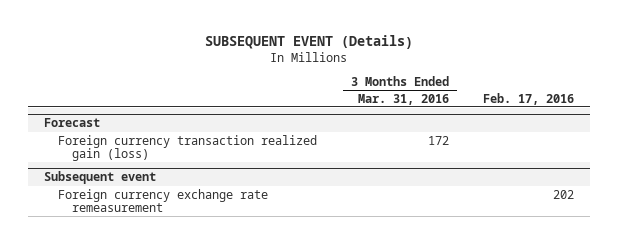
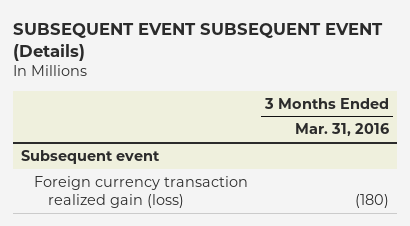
[204,34,413,49] SUBSEQUENT EVENT (Details) -> [12,22,383,62] SUBSEQUENT EVENT SUBSEQUENT EVENT (Details)
[482,92,574,105] Feb. 17, 2016 -> none
[44,118,101,128] Forecast -> none
[58,134,318,162] Foreign currency transaction realized gain (loss) -> none
[58,188,269,213] Foreign currency exchange rate remeasurement -> none
none -> [34,175,249,208] Foreign currency transaction realized gain (loss)

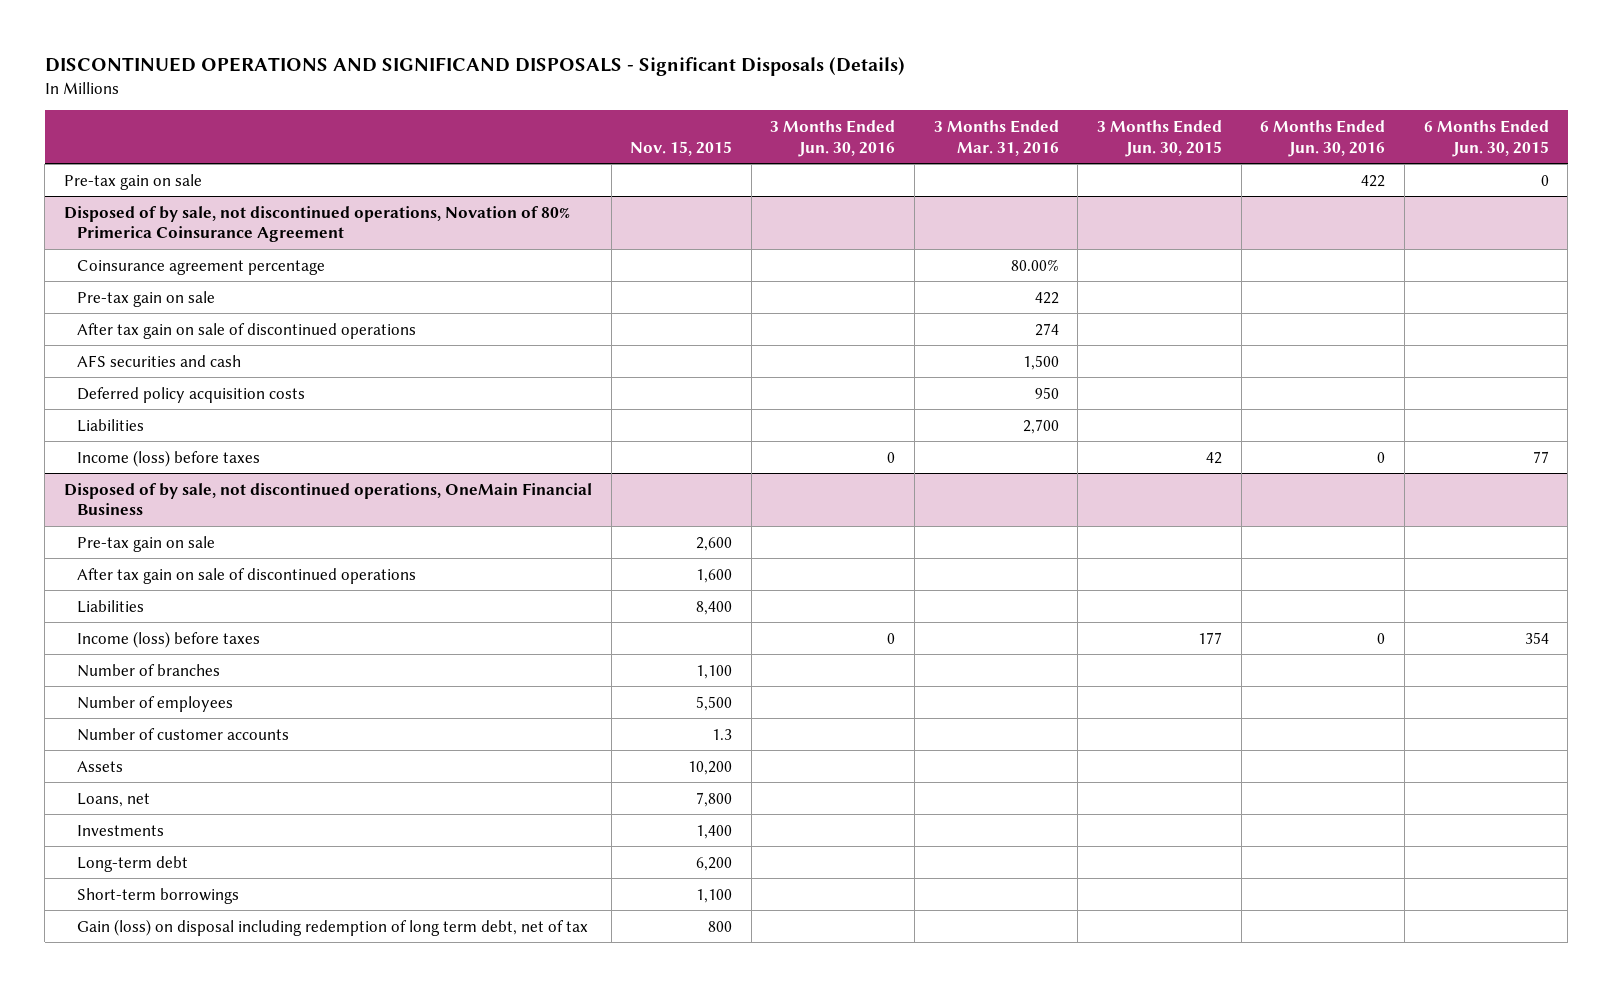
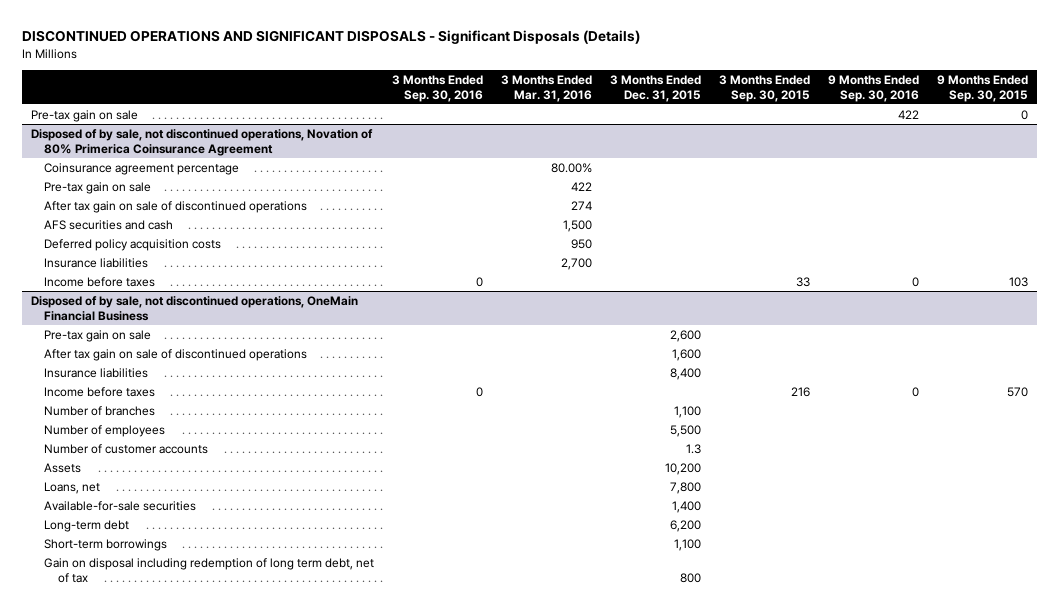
[44,56,905,76] DISCONTINUED OPERATIONS AND SIGNIFICAND DISPOSALS - Significant Disposals (Details) -> [22,30,641,45] DISCONTINUED OPERATIONS AND SIGNIFICANT DISPOSALS - Significant Disposals (Details)
[630,140,733,156] Nov. 15, 2015 -> none
[770,120,896,157] 3 Months Ended Jun. 30, 2016 -> none
[1097,120,1223,157] 3 Months Ended Jun. 30, 2015 -> none
[1260,120,1386,157] 6 Months Ended Jun. 30, 2016 -> none
[1423,120,1549,157] 6 Months Ended Jun. 30, 2015 -> none
none -> [392,74,484,102] 3 Months Ended Sep. 30, 2016
none -> [610,74,702,102] 3 Months Ended Dec. 31, 2015
none -> [719,74,811,102] 3 Months Ended Sep. 30, 2015
none -> [828,74,920,102] 9 Months Ended Sep. 30, 2016
none -> [937,74,1029,102] 9 Months Ended Sep. 30, 2015
[77,418,145,432] Liabilities -> [44,257,149,268] Insurance liabilities
[77,449,261,467] Income (loss) before taxes -> [44,276,156,287] Income before taxes
[77,599,145,613] Liabilities -> [44,367,149,378] Insurance liabilities
[77,630,261,648] Income (loss) before taxes -> [44,386,156,397] Income before taxes
[77,824,165,836] Investments -> [44,500,197,511] Available-for-sale securities
[77,918,589,936] Gain (loss) on disposal including redemption of long term debt, net of tax -> [44,557,375,583] Gain on disposal including redemption of long term debt, net of tax

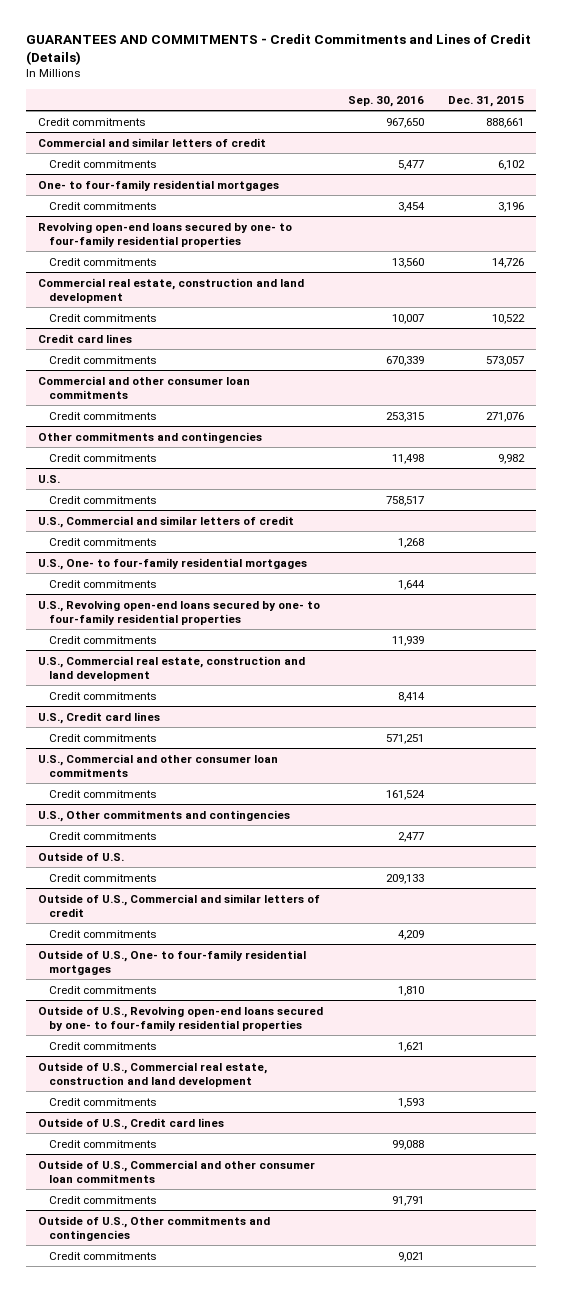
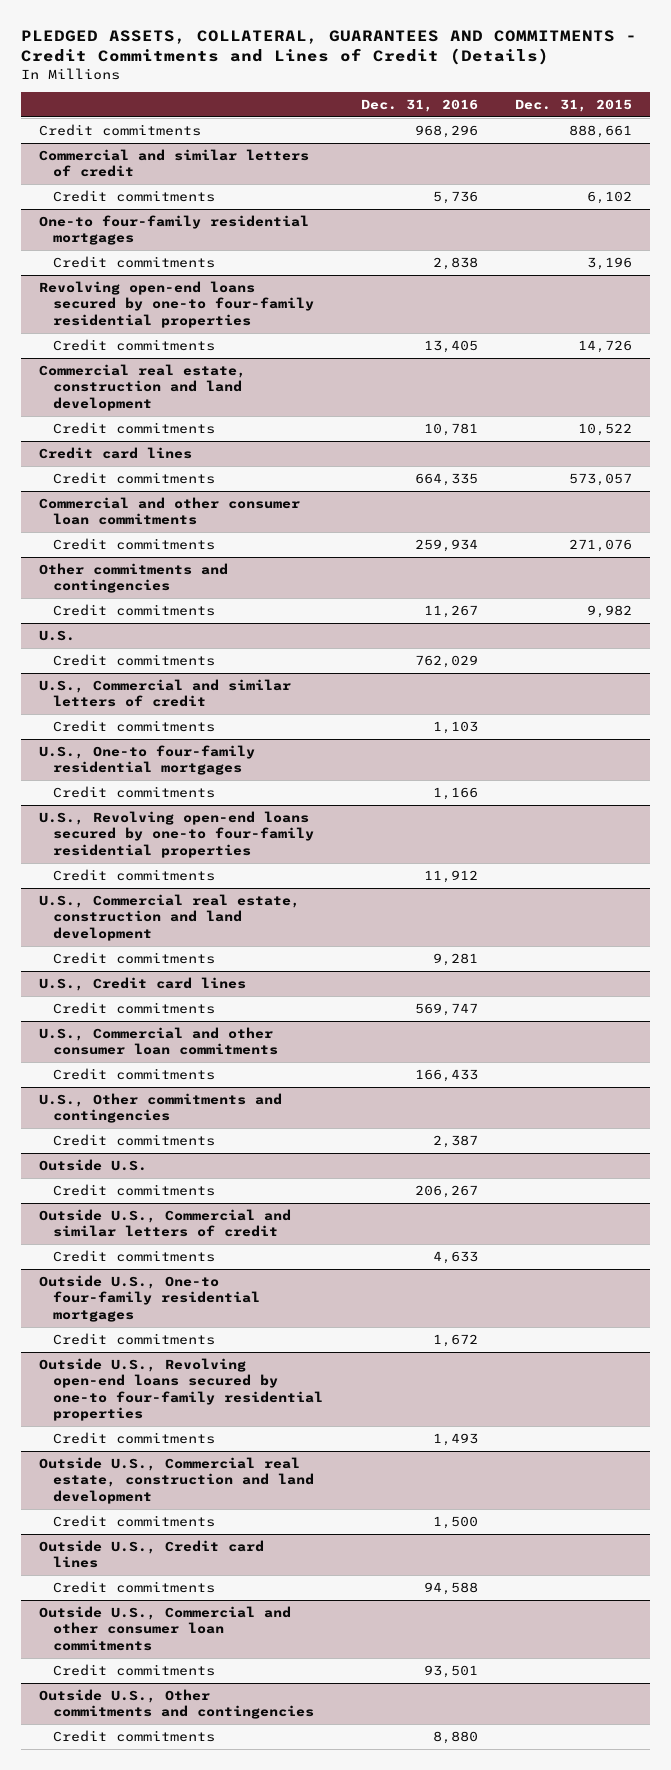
[25,33,531,65] GUARANTEES AND COMMITMENTS - Credit Commitments and Lines of Credit (Details) -> [20,30,637,66] PLEDGED ASSETS, COLLATERAL, GUARANTEES AND COMMITMENTS - Credit Commitments and Lines of Credit (Details)
[347,95,424,107] Sep. 30, 2016 -> none
none -> [360,99,478,113] Dec. 31, 2016
[38,179,280,191] One- to four-family residential mortgages -> [39,215,310,246] One-to four-family residential mortgages
[38,221,293,247] Revolving open-end loans secured by one- to four-family residential properties -> [39,281,315,328] Revolving open-end loans secured by one-to four-family residential properties
[38,557,308,570] U.S., One- to four-family residential mortgages -> [39,745,256,776] U.S., One-to four-family residential mortgages
[38,599,321,625] U.S., Revolving open-end loans secured by one- to four-family residential properties -> [39,811,315,858] U.S., Revolving open-end loans secured by one-to four-family residential properties
[38,851,125,861] Outside of U.S. -> none
[49,873,158,882] Credit commitments -> none
none -> [39,1159,148,1172] Outside U.S.
none -> [53,1184,216,1197] Credit commitments
[38,893,321,917] Outside of U.S., Commercial and similar letters of credit -> [39,1209,292,1238] Outside U.S., Commercial and similar letters of credit
[38,949,307,975] Outside of U.S., One- to four-family residential mortgages -> [39,1275,261,1322] Outside U.S., One-to four-family residential mortgages
[38,1005,324,1031] Outside of U.S., Revolving open-end loans secured by one- to four-family residential properties -> [39,1358,324,1422] Outside U.S., Revolving open-end loans secured by one-to four-family residential properties
[38,1061,268,1087] Outside of U.S., Commercial real estate, construction and land development -> [39,1457,315,1504] Outside U.S., Commercial real estate, construction and land development
[38,1117,225,1130] Outside of U.S., Credit card lines -> [39,1540,265,1569] Outside U.S., Credit card lines
[38,1159,316,1183] Outside of U.S., Commercial and other consumer loan commitments -> [39,1606,292,1651] Outside U.S., Commercial and other consumer loan commitments
[38,1215,271,1241] Outside of U.S., Other commitments and contingencies -> [39,1689,315,1720] Outside U.S., Other commitments and contingencies

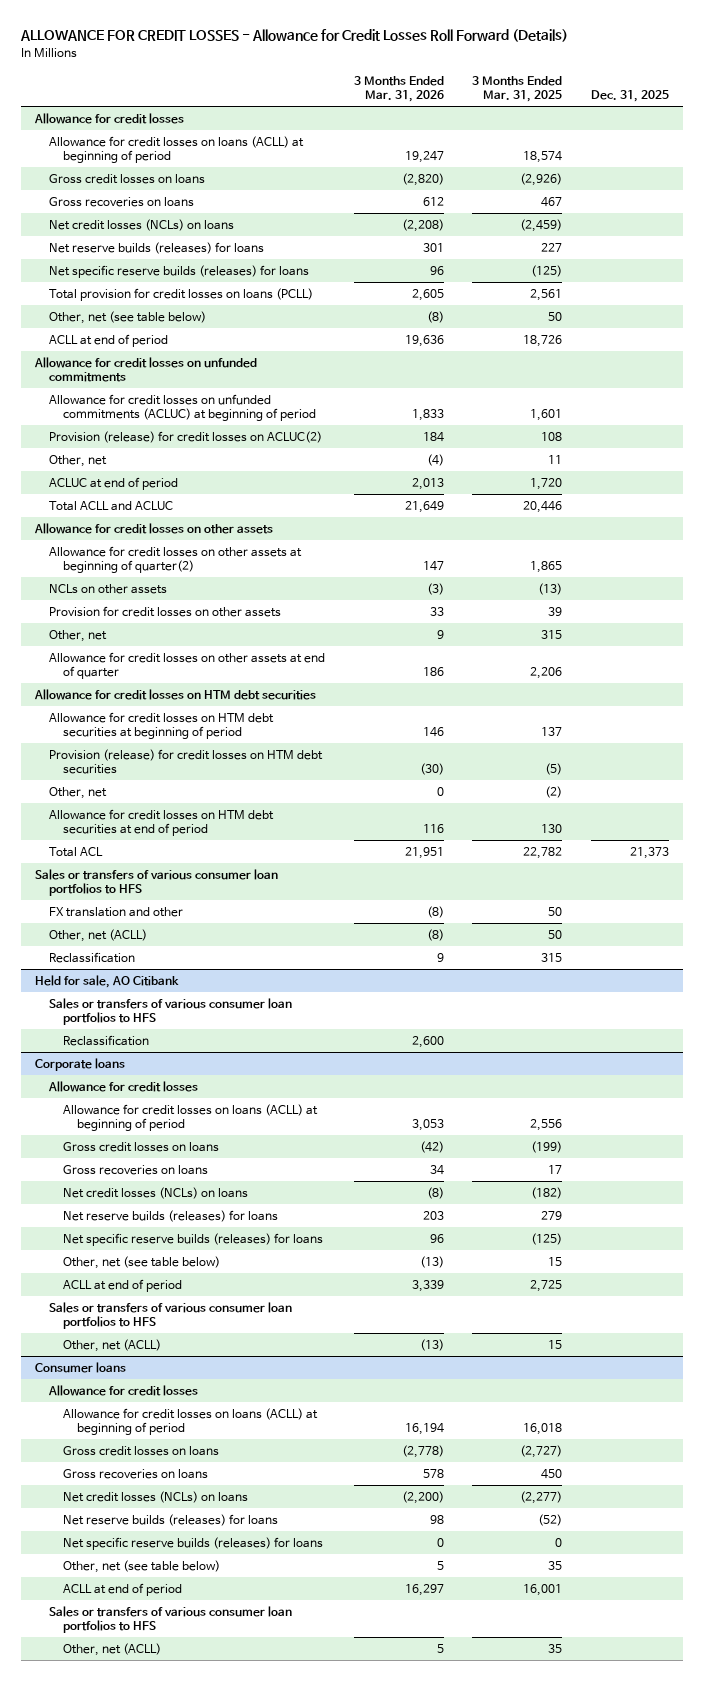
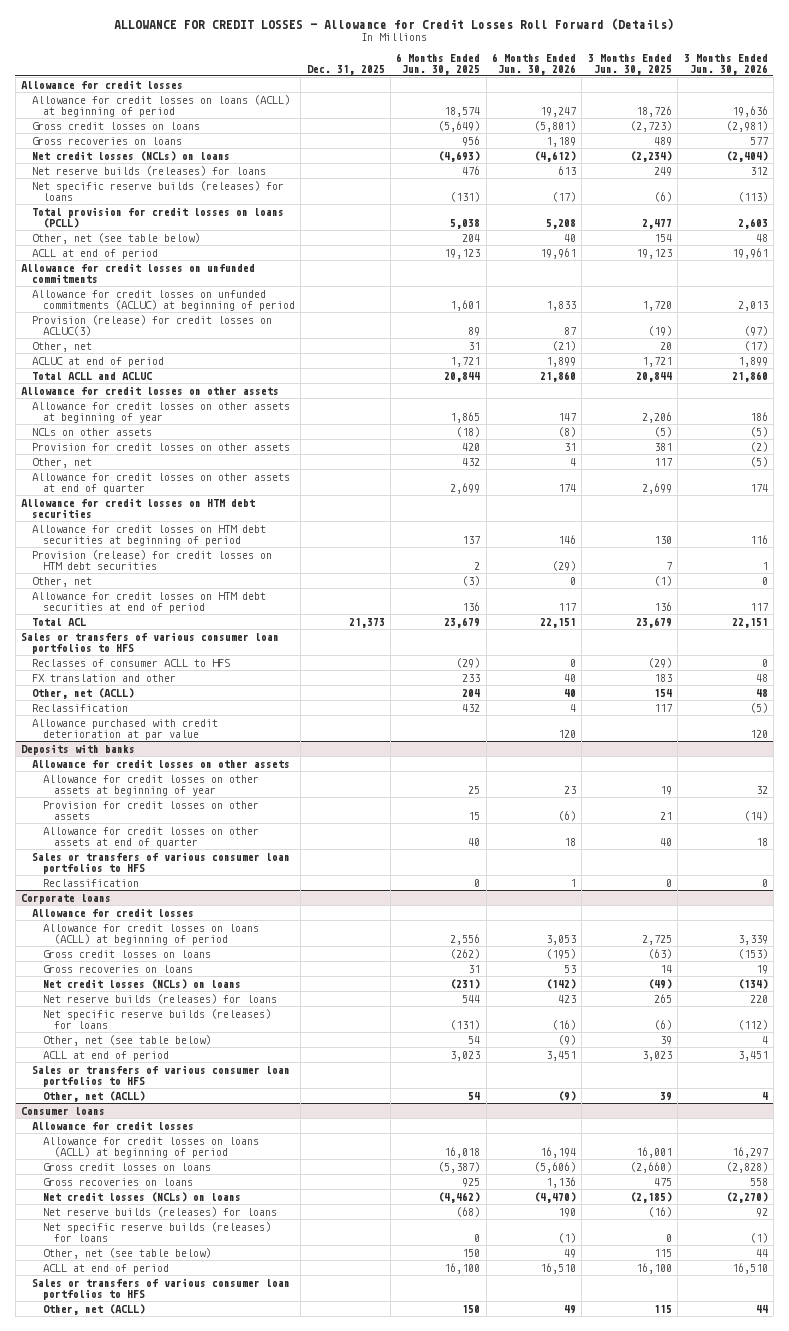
[353,75,444,103] 3 Months Ended Mar. 31, 2026 -> none
[472,75,563,103] 3 Months Ended Mar. 31, 2025 -> none
none -> [396,52,481,75] 6 Months Ended Jun. 30, 2025
none -> [492,52,577,75] 6 Months Ended Jun. 30, 2026
none -> [587,53,672,75] 3 Months Ended Jun. 30, 2025
none -> [683,53,768,75] 3 Months Ended Jun. 30, 2026
[49,430,323,443] Provision (release) for credit losses on ACLUC(2) -> [32,314,273,336] Provision (release) for credit losses on ACLUC(3)
[49,545,303,574] Allowance for credit losses on other assets at beginning of quarter(2) -> [32,401,291,423] Allowance for credit losses on other assets at beginning of year
none -> [32,658,231,667] Reclasses of consumer ACLL to HFS
[35,974,180,988] Held for sale, AO Citibank -> none
[49,997,293,1026] Sales or transfers of various consumer loan portfolios to HFS -> none
[63,1034,150,1046] Reclassification -> none
none -> [32,718,219,740] Allowance purchased with credit deterioration at par value
none -> [21,743,136,755] Deposits with banks
none -> [32,758,291,768] Allowance for credit losses on other assets
none -> [42,774,259,796] Allowance for credit losses on other assets at beginning of year
none -> [42,800,259,820] Provision for credit losses on other assets
none -> [42,826,259,848] Allowance for credit losses on other assets at end of quarter
none -> [32,851,291,874] Sales or transfers of various consumer loan portfolios to HFS
none -> [42,878,139,887] Reclassification

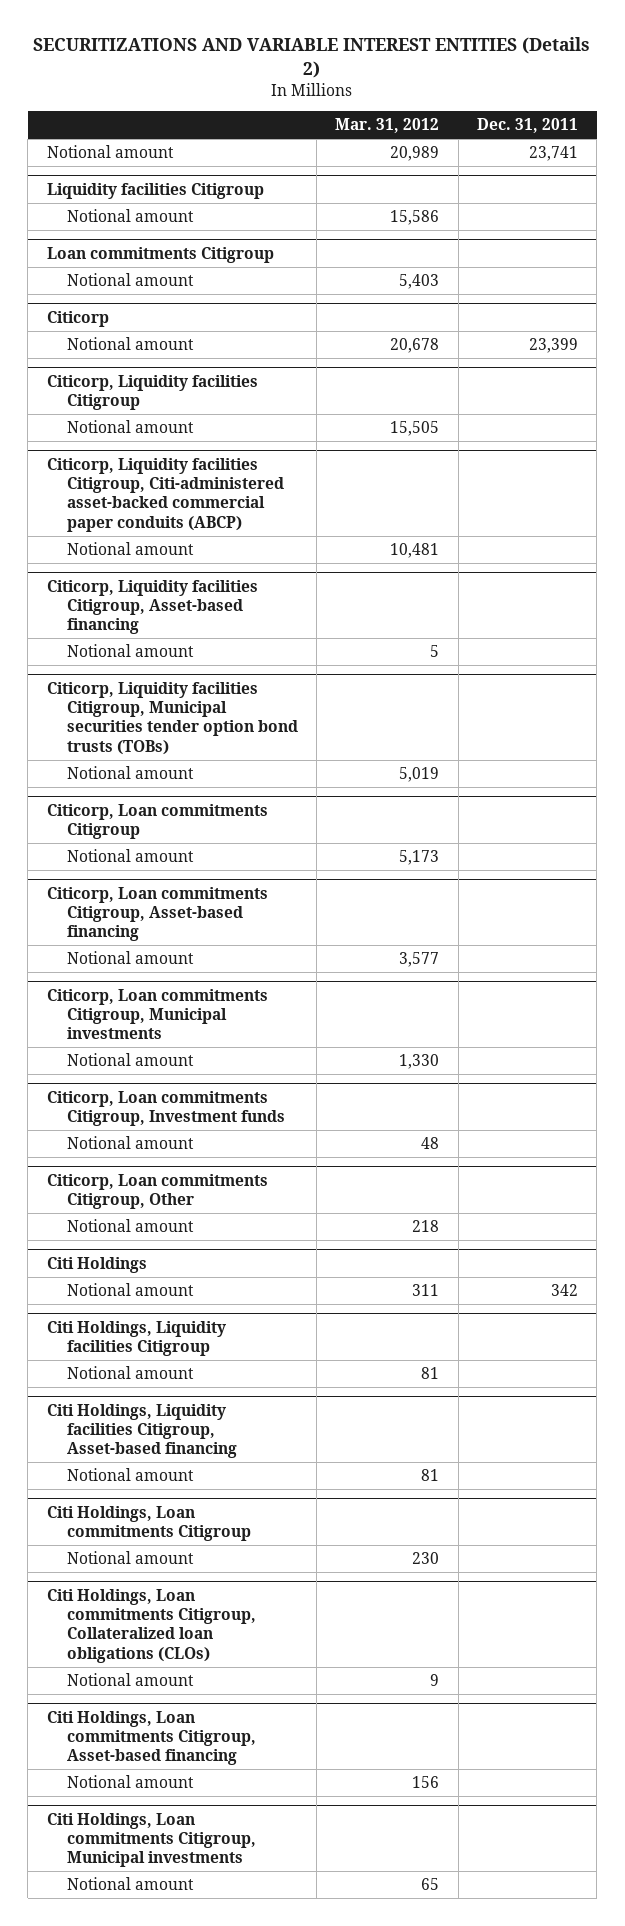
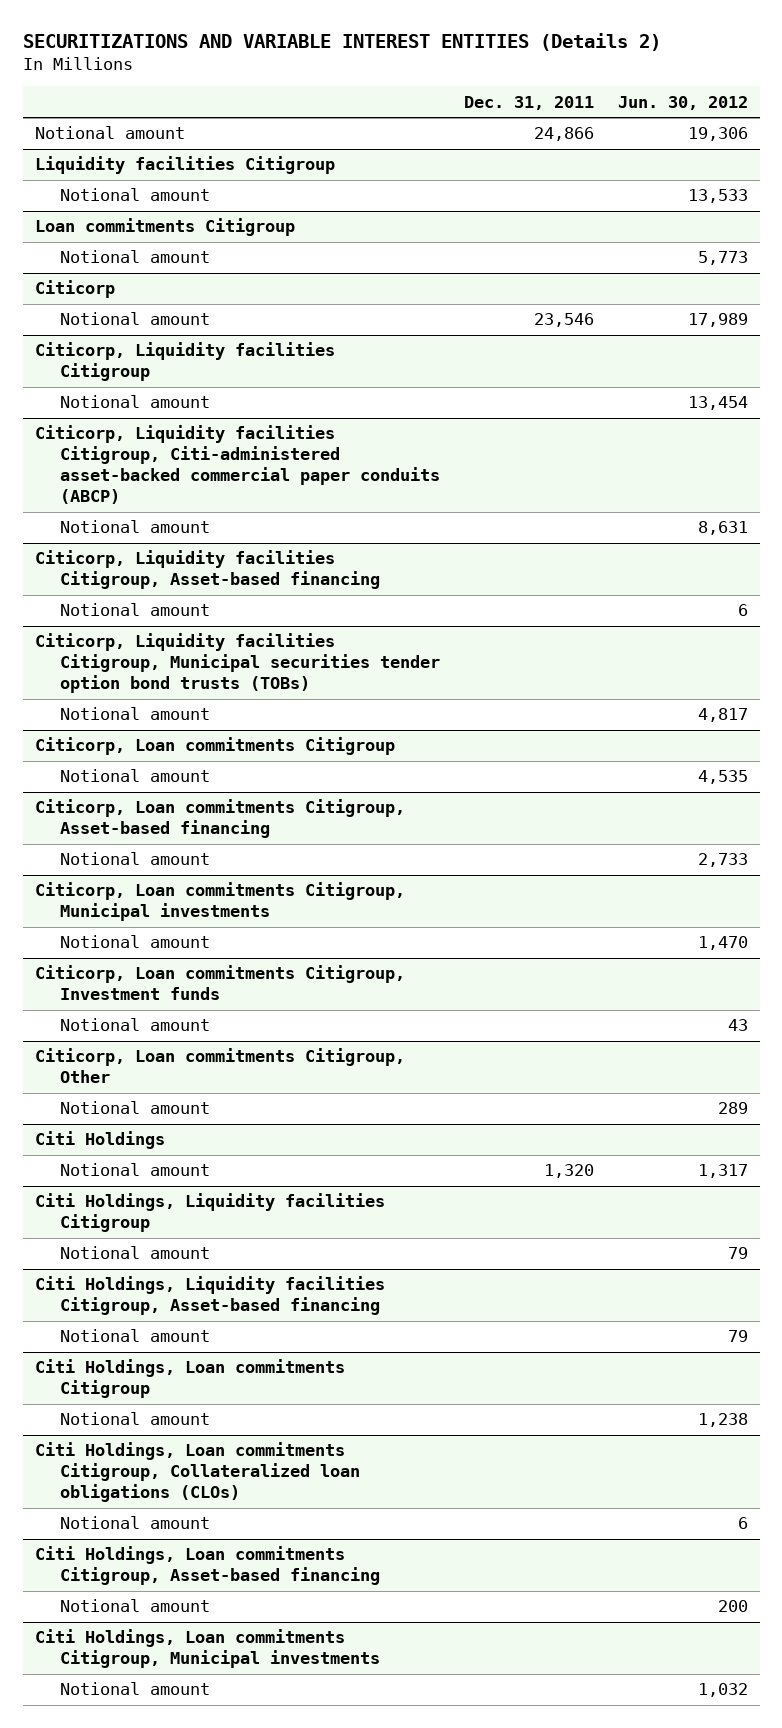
[335,118,440,134] Mar. 31, 2012 -> none
none -> [617,95,748,110] Jun. 30, 2012
[529,146,579,162] 23,741 -> [533,127,594,142] 24,866
[529,338,579,354] 23,399 -> [533,313,594,328] 23,546
[551,1284,579,1297] 342 -> [543,1164,594,1179] 1,320

